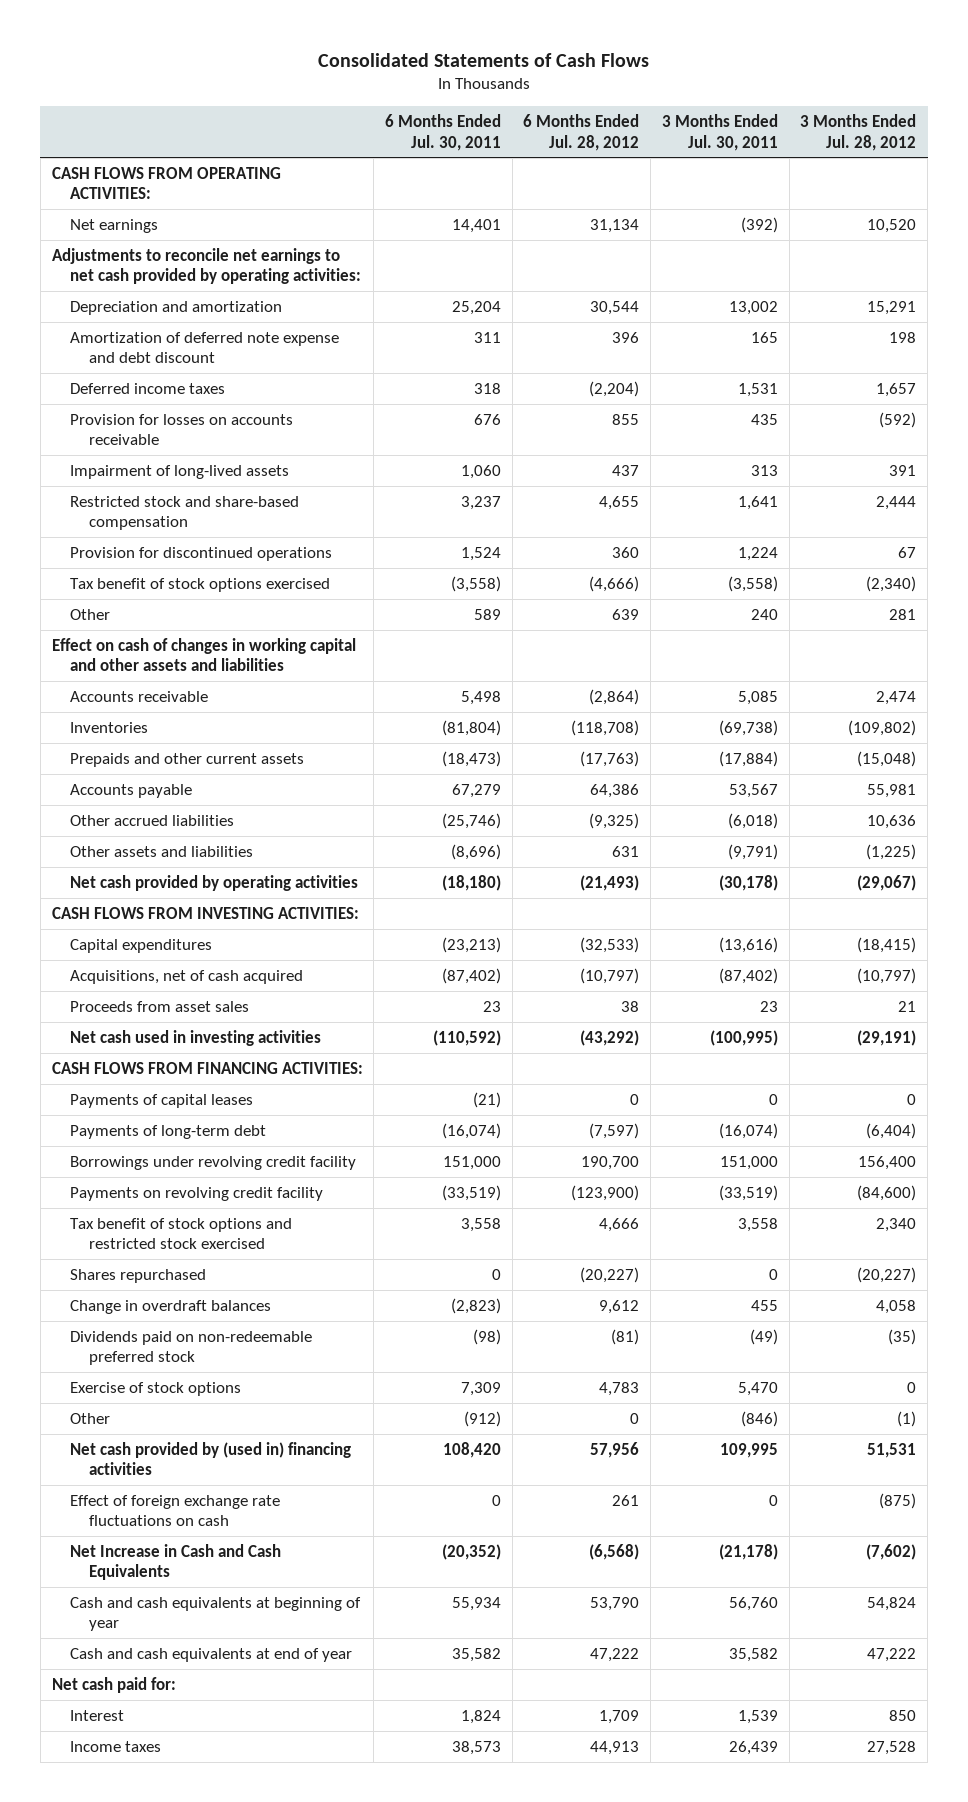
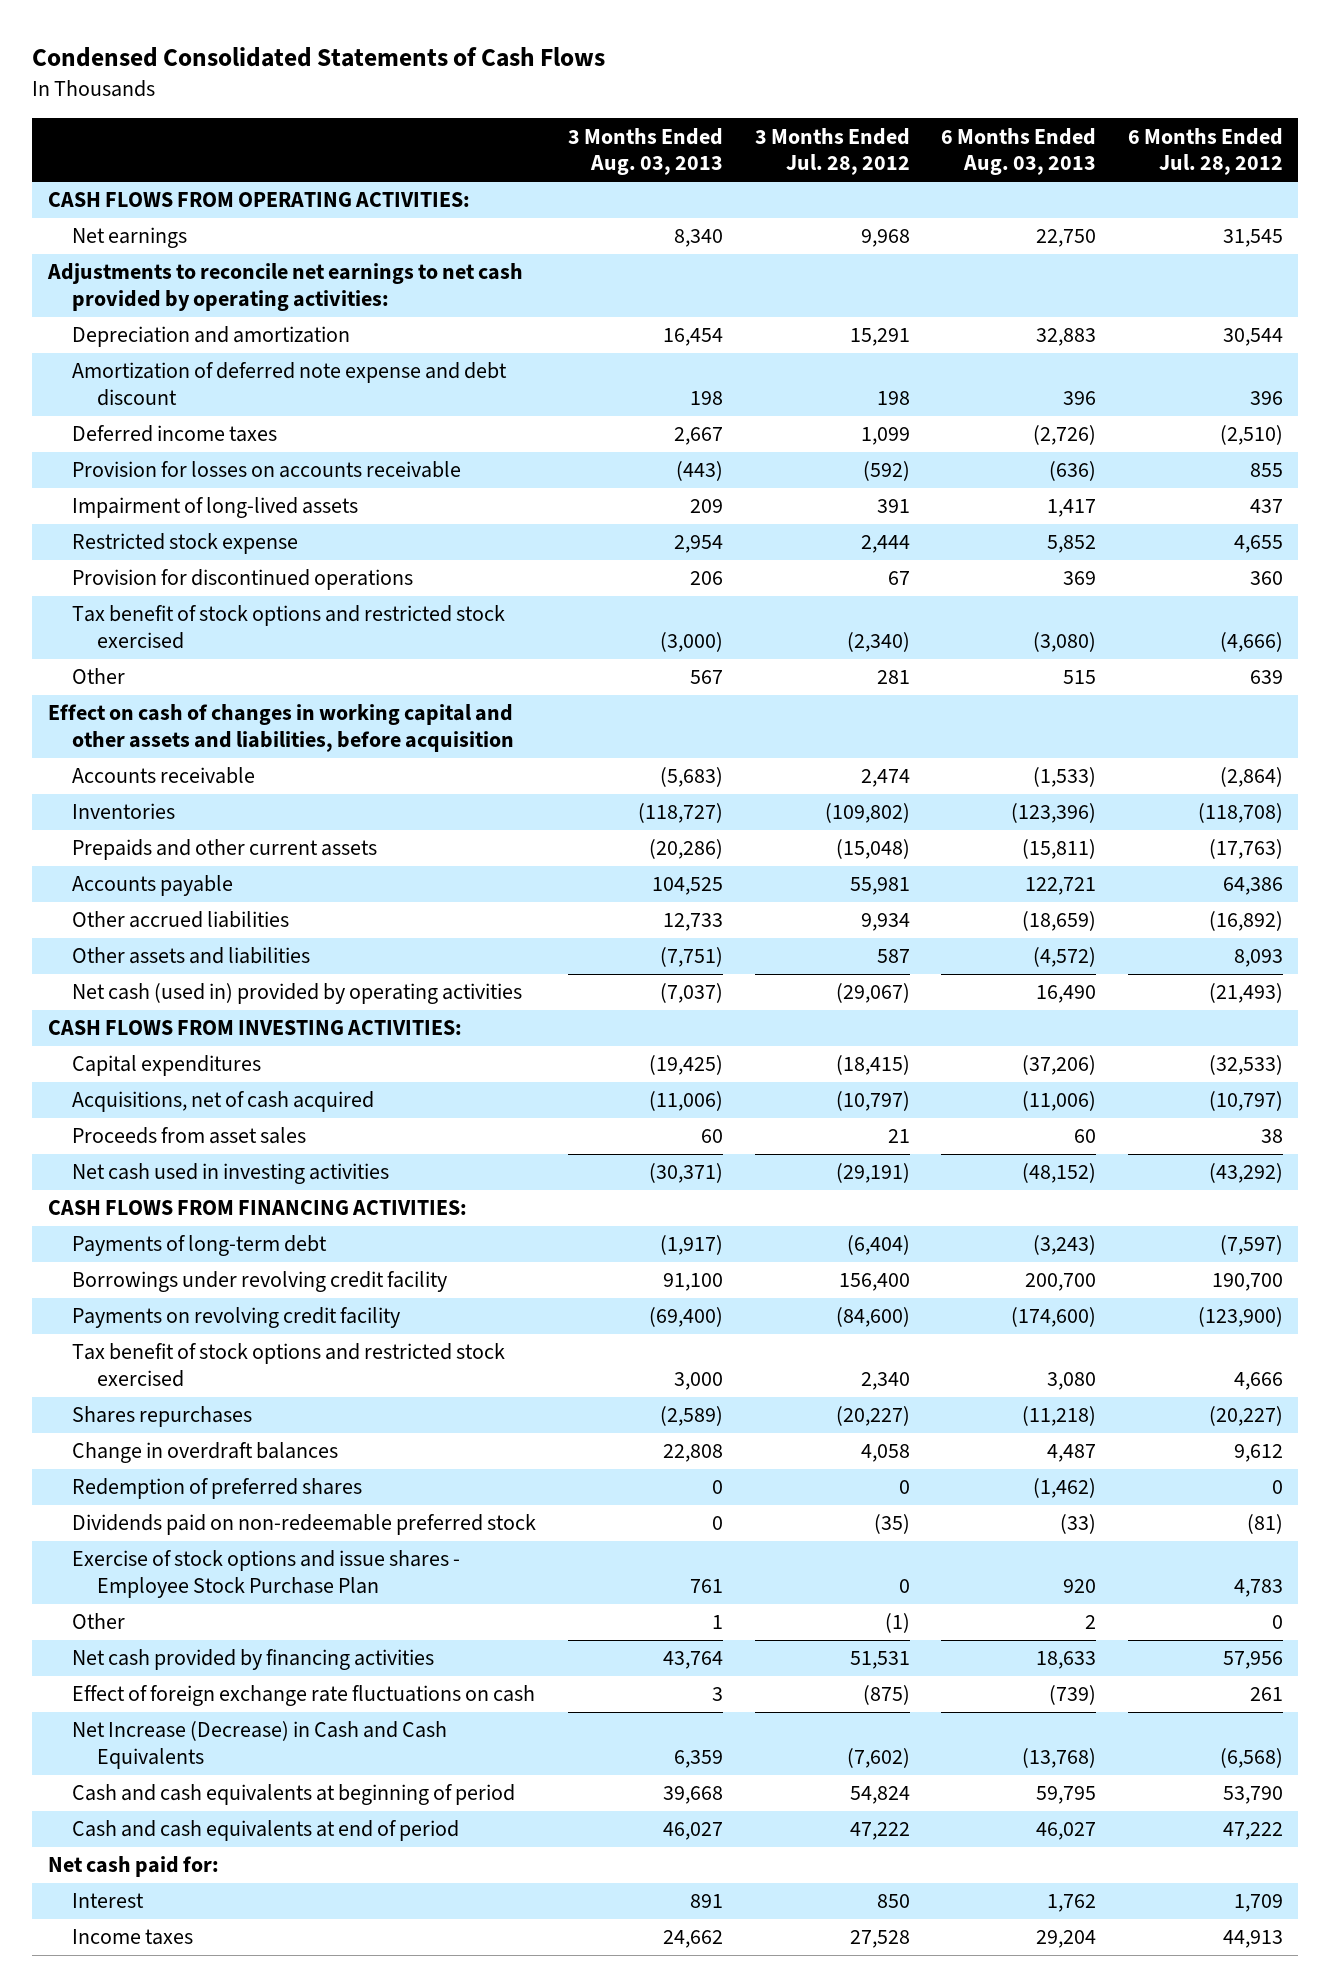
[317,52,649,67] Consolidated Statements of Cash Flows -> [32,47,606,68] Condensed Consolidated Statements of Cash Flows
[385,113,502,151] 6 Months Ended Jul. 30, 2011 -> none
[661,113,778,151] 3 Months Ended Jul. 30, 2011 -> none
none -> [567,127,723,176] 3 Months Ended Aug. 03, 2013
none -> [941,127,1097,176] 6 Months Ended Aug. 03, 2013
[590,218,640,233] 31,134 -> [1222,229,1283,248] 31,545
[867,218,917,233] 10,520 -> [860,229,910,248] 9,968
[589,380,640,397] (2,204) -> [1219,425,1283,446] (2,510)
[876,382,917,397] 1,657 -> [860,427,910,446] 1,099
[70,495,300,531] Restricted stock and share-based compensation -> [72,533,299,555] Restricted stock expense
[70,577,331,592] Tax benefit of stock options exercised -> [72,605,506,649] Tax benefit of stock options and restricted stock exercised
[51,637,356,672] Effect on cash of changes in working capital and other assets and liabilities -> [47,704,515,752] Effect on cash of changes in working capital and other assets and liabilities, before acquisition
[589,812,640,829] (9,325) -> [1208,911,1283,932] (16,892)
[867,814,917,829] 10,636 -> [860,913,910,932] 9,934
[612,845,640,857] 631 -> [1233,949,1283,968] 8,093
[866,843,917,860] (1,225) -> [876,949,910,964] 587
[70,874,359,891] Net cash provided by operating activities -> [72,983,523,1005] Net cash (used in) provided by operating activities
[70,1093,254,1108] Payments of capital leases -> none
[70,1268,207,1283] Shares repurchased -> [72,1406,253,1428] Shares repurchases
none -> [72,1478,363,1500] Redemption of preferred shares
[70,1381,242,1396] Exercise of stock options -> [72,1550,461,1598] Exercise of stock options and issue shares - Employee Stock Purchase Plan
[70,1441,352,1476] Net cash provided by (used in) financing activities -> [72,1649,435,1671] Net cash provided by financing activities
[70,1543,282,1581] Net Increase in Cash and Cash Equivalents -> [72,1721,448,1769] Net Increase (Decrease) in Cash and Cash Equivalents
[70,1596,362,1632] Cash and cash equivalents at beginning of year -> [72,1784,516,1806] Cash and cash equivalents at beginning of period
[70,1647,353,1662] Cash and cash equivalents at end of year -> [72,1820,460,1842] Cash and cash equivalents at end of period

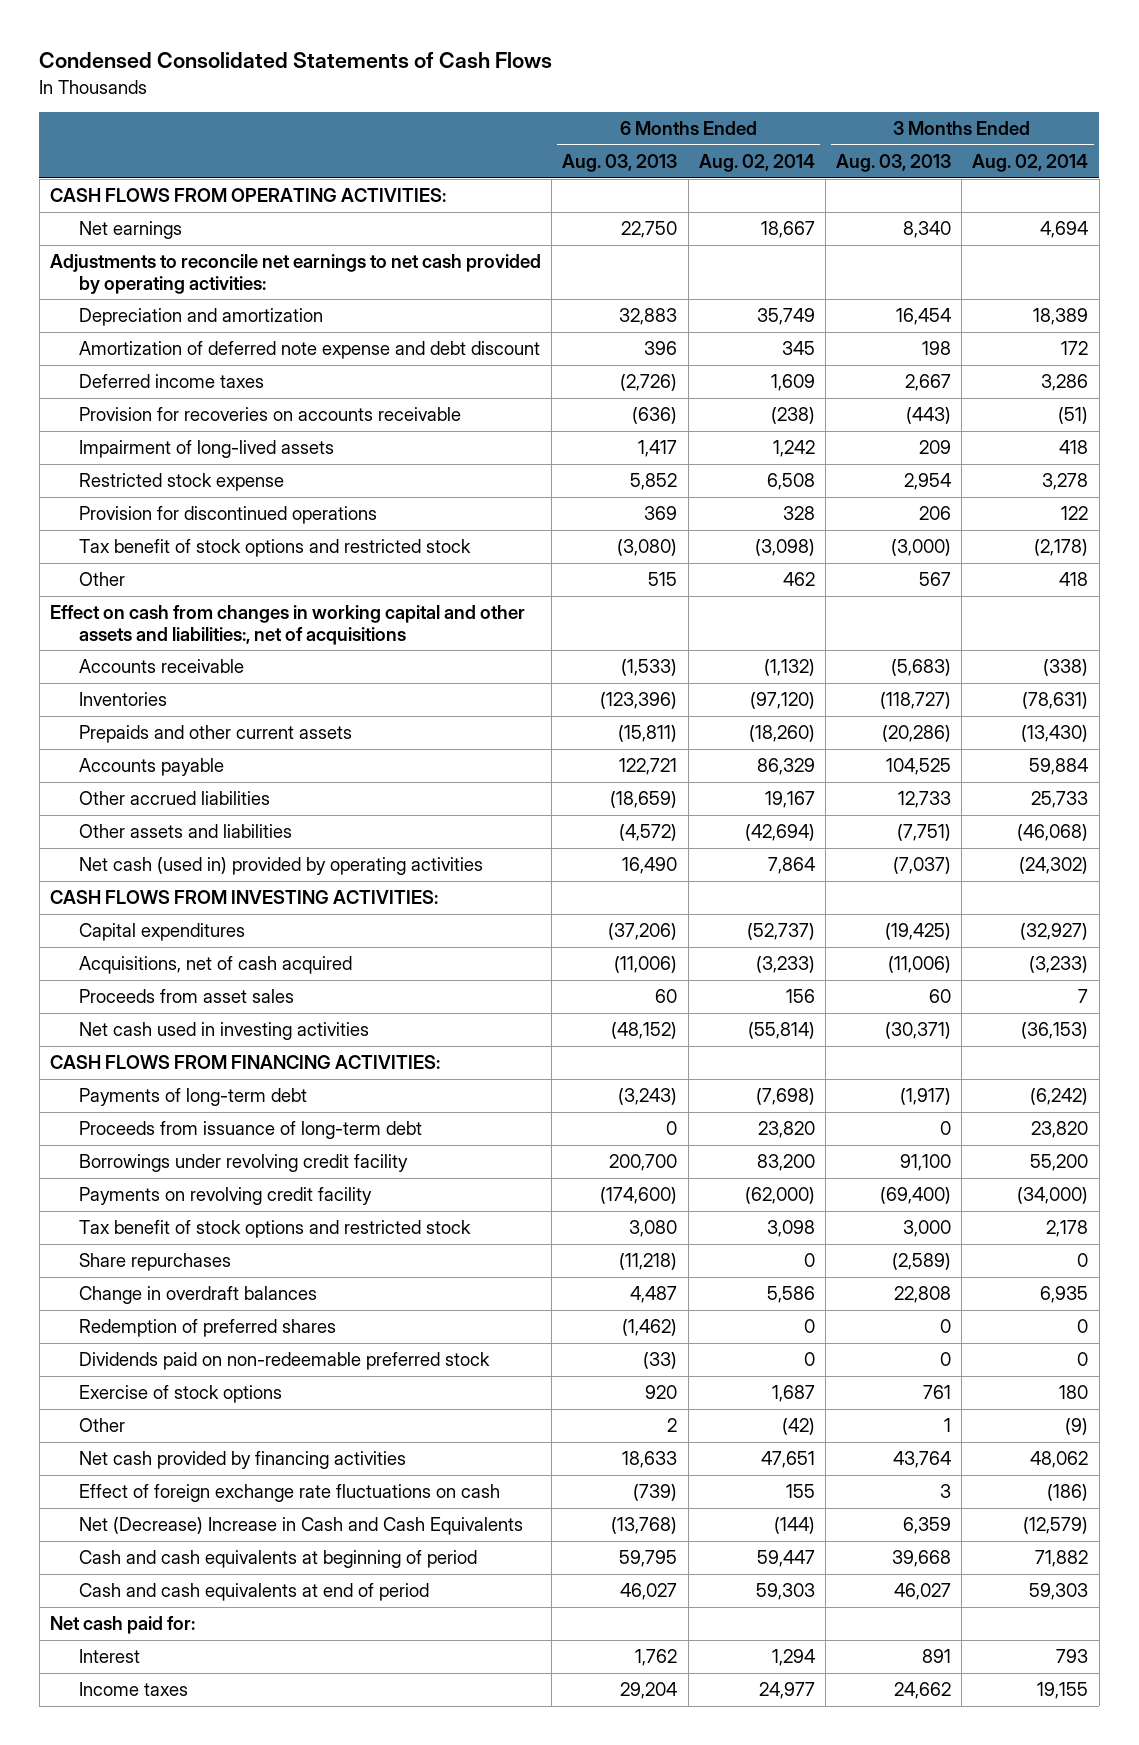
[754,127,910,176] 3 Months Ended Jul. 28, 2012 -> none
[1127,127,1283,176] 6 Months Ended Jul. 28, 2012 -> none
none -> [698,154,815,173] Aug. 02, 2014
none -> [972,154,1089,173] Aug. 02, 2014
[72,461,462,479] Provision for losses on accounts receivable -> [79,407,462,422] Provision for recoveries on accounts receivable
[72,605,506,649] Tax benefit of stock options and restricted stock exercised -> [79,539,472,558] Tax benefit of stock options and restricted stock
[47,704,515,752] Effect on cash of changes in working capital and other assets and liabilities, before acquisition -> [50,605,526,645] Effect on cash from changes in working capital and other assets and liabilities:, net of acquisitions
none -> [79,1121,423,1140] Proceeds from issuance of long-term debt
[72,1343,506,1387] Tax benefit of stock options and restricted stock exercised -> [79,1220,472,1239] Tax benefit of stock options and restricted stock
[72,1406,253,1428] Shares repurchases -> [79,1253,232,1272] Share repurchases
[72,1550,461,1598] Exercise of stock options and issue shares - Employee Stock Purchase Plan -> [79,1385,283,1404] Exercise of stock options
[72,1721,448,1769] Net Increase (Decrease) in Cash and Cash Equivalents -> [79,1517,524,1536] Net (Decrease) Increase in Cash and Cash Equivalents

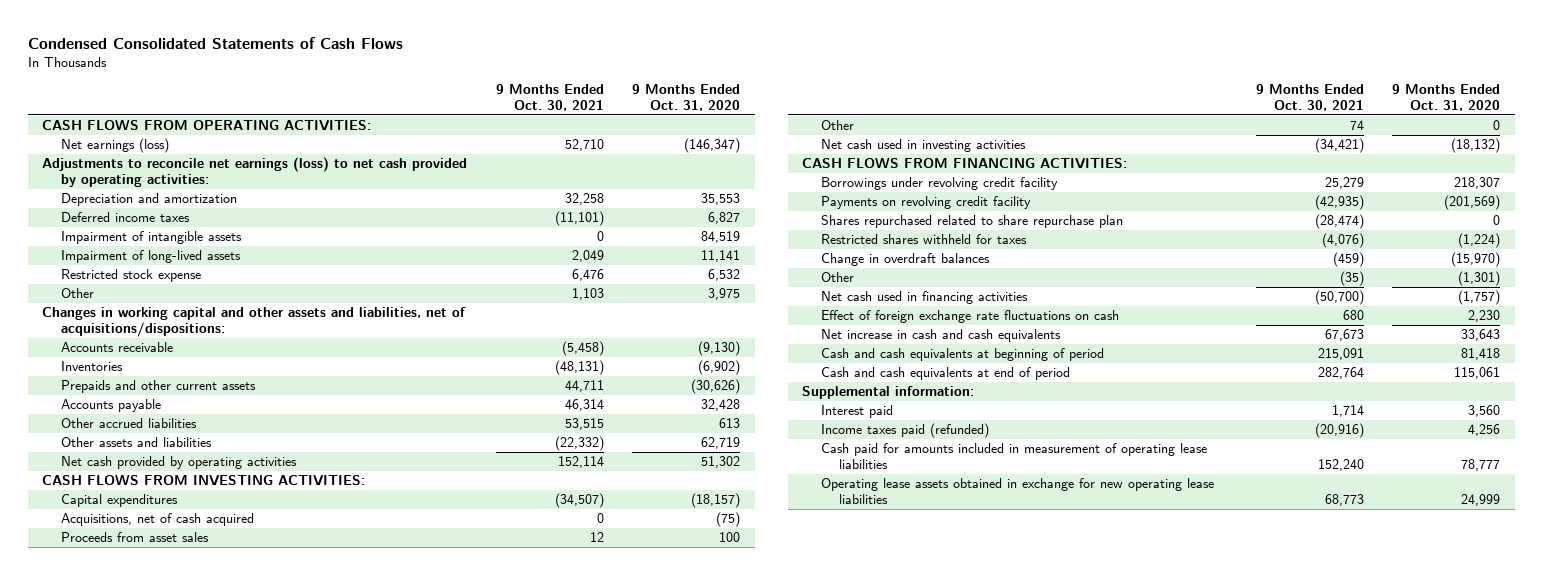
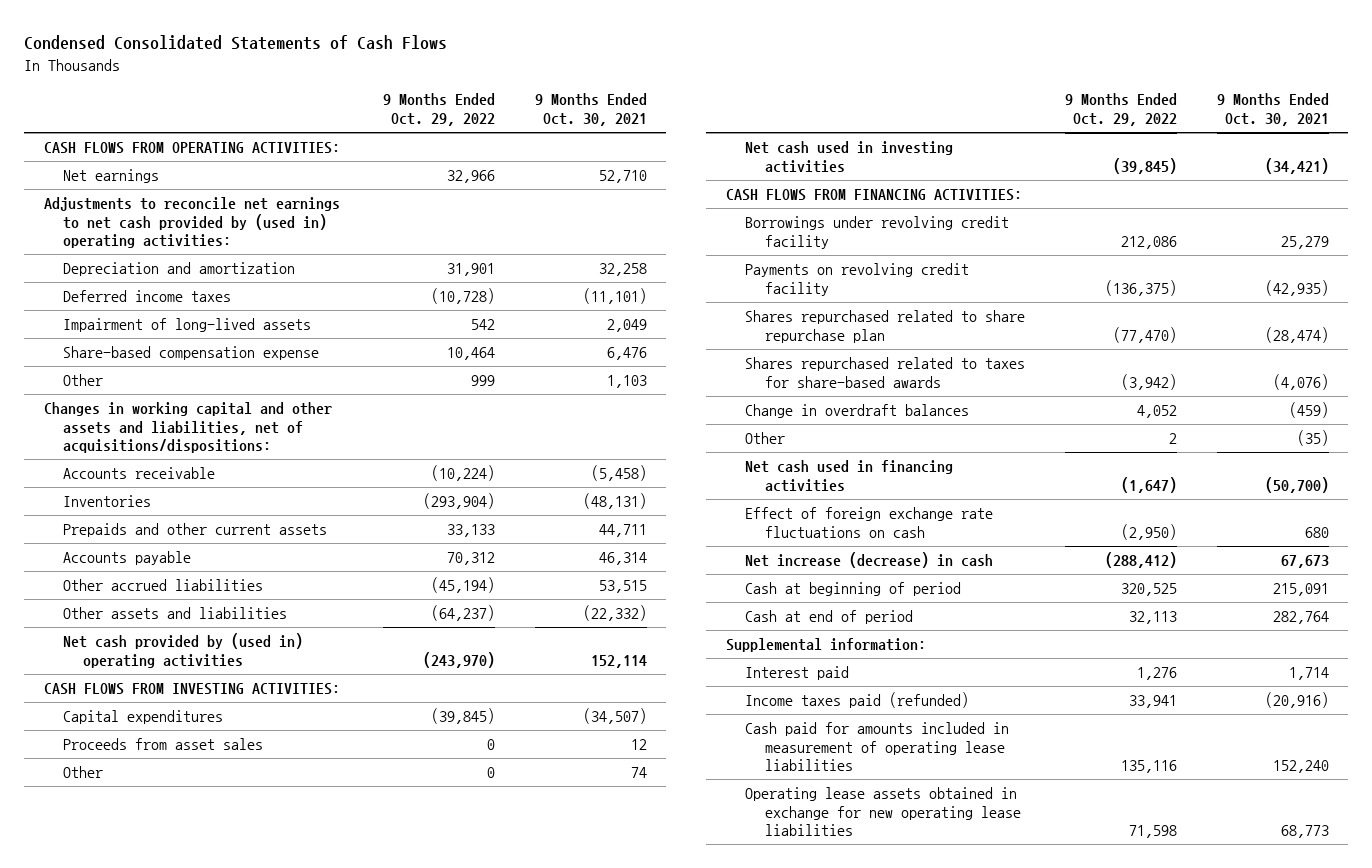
[632,84,741,112] 9 Months Ended Oct. 31, 2020 -> none
none -> [382,93,495,127] 9 Months Ended Oct. 29, 2022
[60,138,169,154] Net earnings (loss) -> [63,169,160,184] Net earnings
[42,157,468,187] Adjustments to reconcile net earnings (loss) to net cash provided by operating activities: -> [43,197,340,249] Adjustments to reconcile net earnings to net cash provided by (used in) operating activities:
[60,231,242,245] Impairment of intangible assets -> none
[60,269,201,283] Restricted stock expense -> [63,346,320,361] Share-based compensation expense
[60,456,297,470] Net cash provided by operating activities -> [63,633,304,668] Net cash provided by (used in) operating activities
[60,513,254,527] Acquisitions, net of cash acquired -> none
[820,234,1027,245] Restricted shares withheld for taxes -> [745,357,1026,388] Shares repurchased related to taxes for share-based awards
[820,329,1061,343] Net increase in cash and cash equivalents -> [745,552,994,569] Net increase (decrease) in cash
[820,348,1104,362] Cash and cash equivalents at beginning of period -> [745,582,962,597] Cash at beginning of period
[820,367,1070,381] Cash and cash equivalents at end of period -> [745,610,914,625] Cash at end of period

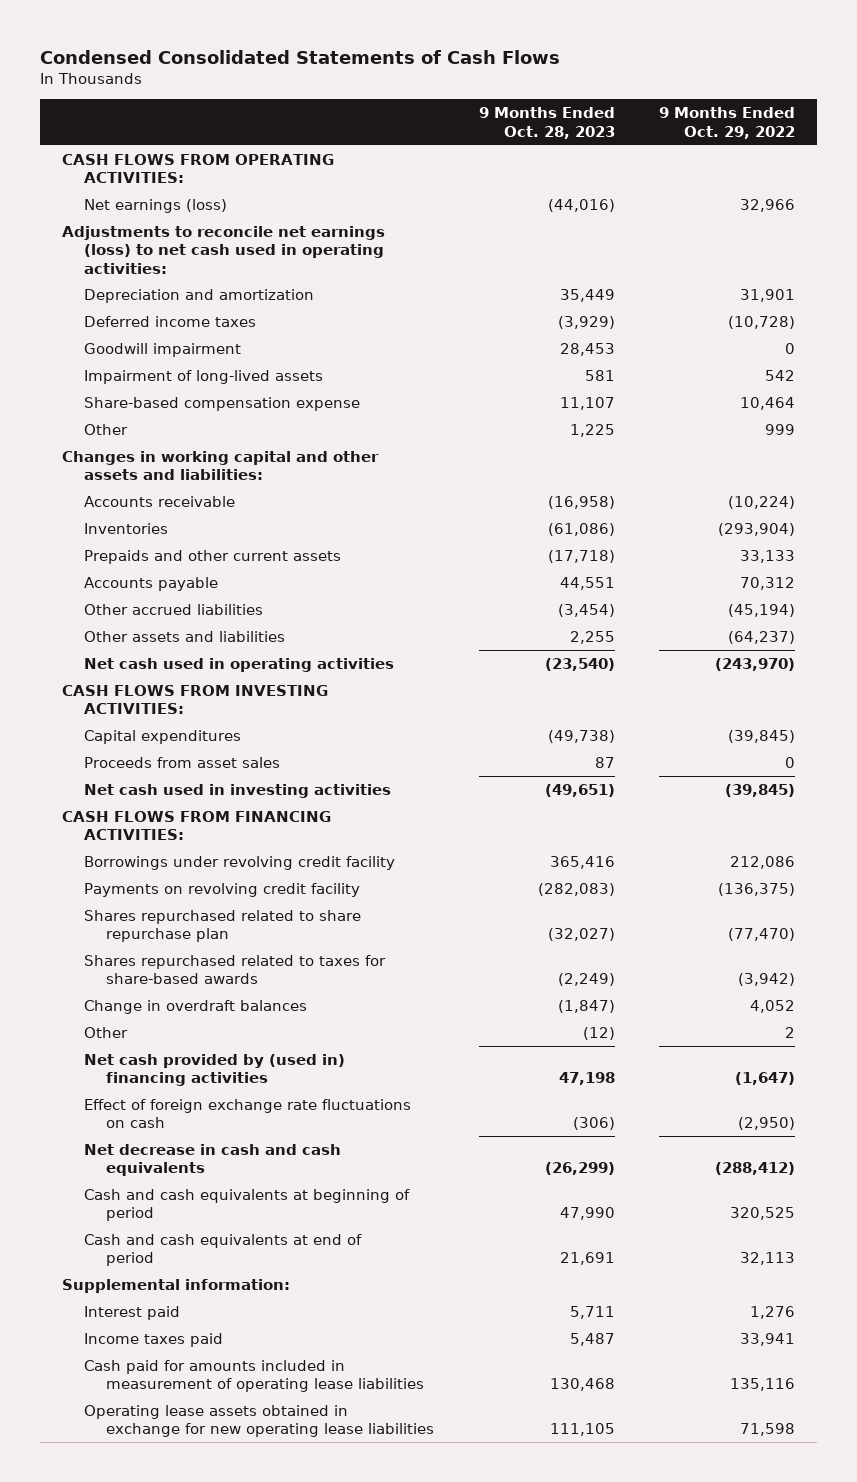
[534,93,647,127] 9 Months Ended Oct. 30, 2021 -> none
none -> [478,107,615,139] 9 Months Ended Oct. 28, 2023
[63,169,160,184] Net earnings -> [84,198,228,213] Net earnings (loss)
[43,197,340,249] Adjustments to reconcile net earnings to net cash provided by (used in) operating activities: -> [62,225,386,274] Adjustments to reconcile net earnings (loss) to net cash used in operating activities:
none -> [84,342,242,357] Goodwill impairment
[43,402,332,454] Changes in working capital and other assets and liabilities, net of acquisitions/dispositions: -> [62,450,380,481] Changes in working capital and other assets and liabilities:
[63,633,304,668] Net cash provided by (used in) operating activities -> [84,657,395,672] Net cash used in operating activities
[63,766,104,779] Other -> none
[745,460,954,492] Net cash used in financing activities -> [84,1053,346,1087] Net cash provided by (used in) financing activities
[745,552,994,569] Net increase (decrease) in cash -> [84,1143,342,1177] Net decrease in cash and cash equivalents
[745,582,962,597] Cash at beginning of period -> [84,1188,411,1222] Cash and cash equivalents at beginning of period
[745,610,914,625] Cash at end of period -> [84,1233,363,1267] Cash and cash equivalents at end of period
[745,692,970,709] Income taxes paid (refunded) -> [84,1332,224,1347] Income taxes paid

